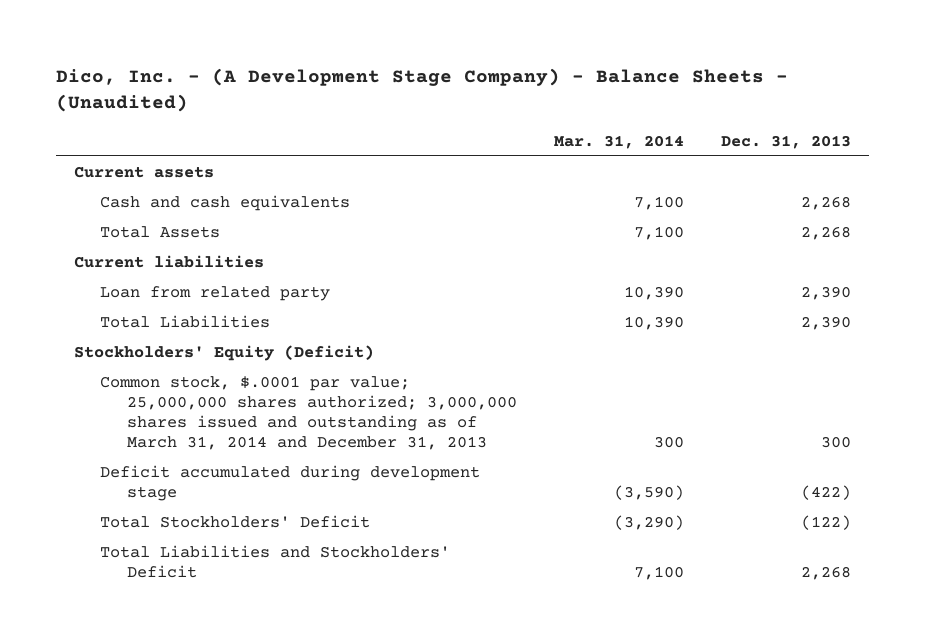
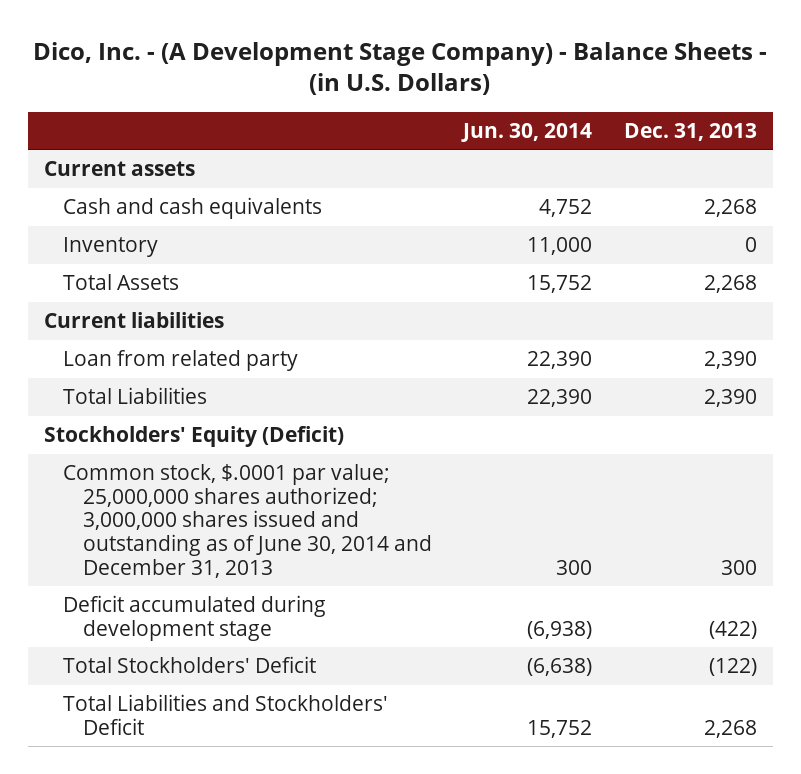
[55,68,788,113] Dico, Inc. - (A Development Stage Company) - Balance Sheets - (Unaudited) -> [33,41,768,96] Dico, Inc. - (A Development Stage Company) - Balance Sheets - (in U.S. Dollars)
[553,134,684,149] Mar. 31, 2014 -> none
none -> [461,122,593,142] Jun. 30, 2014
none -> [63,237,159,258] Inventory
[100,376,517,450] Common stock, $.0001 par value; 25,000,000 shares authorized; 3,000,000 shares issued and outstanding as of March 31, 2014 and December 31, 2013 -> [63,464,432,578] Common stock, $.0001 par value; 25,000,000 shares authorized; 3,000,000 shares issued and outstanding as of June 30, 2014 and December 31, 2013

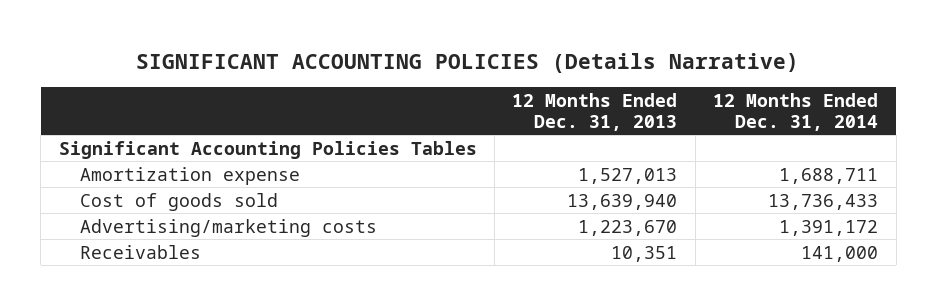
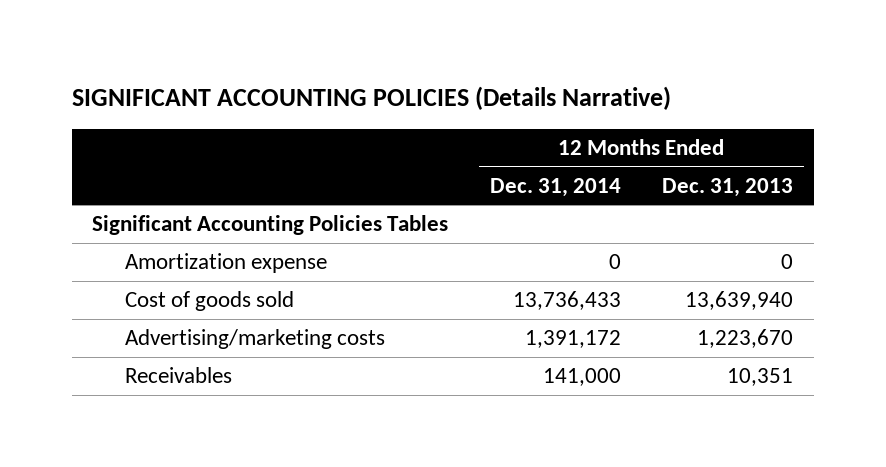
[578,167,678,184] 1,527,013 -> [781,254,794,270] 0
[779,167,879,184] 1,688,711 -> [608,254,621,270] 0

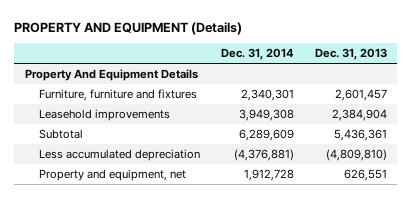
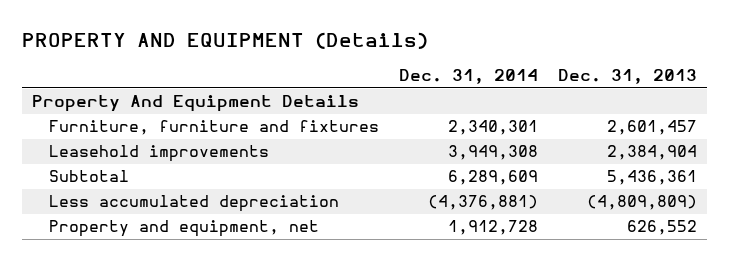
[325,149,387,162] (4,809,810) -> [586,195,697,211] (4,809,809)
[343,169,387,182] 626,551 -> [626,220,697,236] 626,552

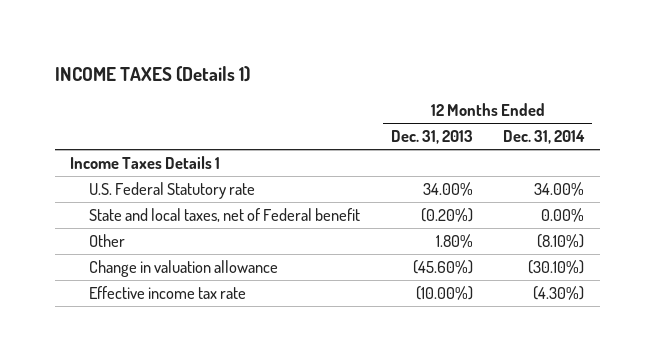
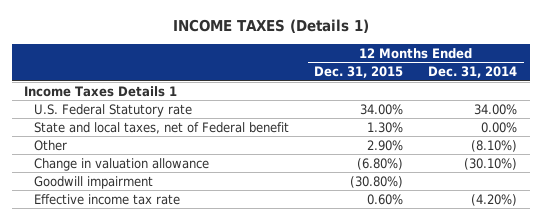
[390,130,473,145] Dec. 31, 2013 -> none
none -> [313,66,403,79] Dec. 31, 2015
none -> [33,175,153,189] Goodwill impairment
[533,286,585,301] (4.30%) -> [471,193,518,206] (4.20%)

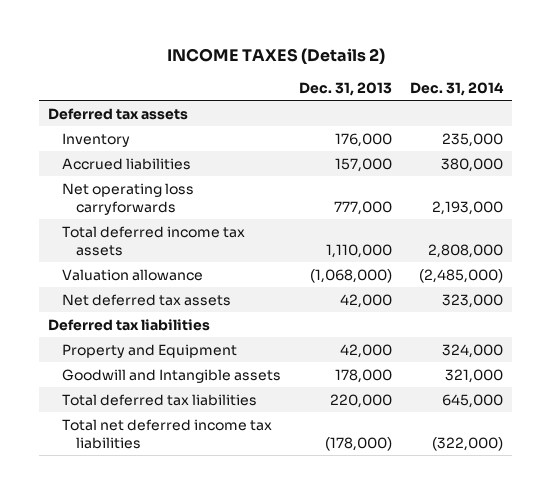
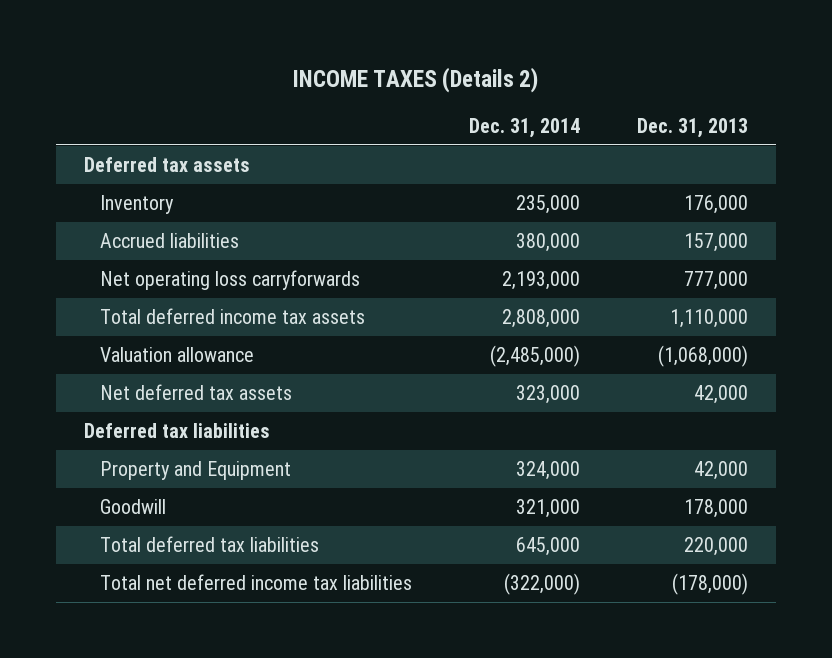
[62,368,282,383] Goodwill and Intangible assets -> [100,499,167,515] Goodwill

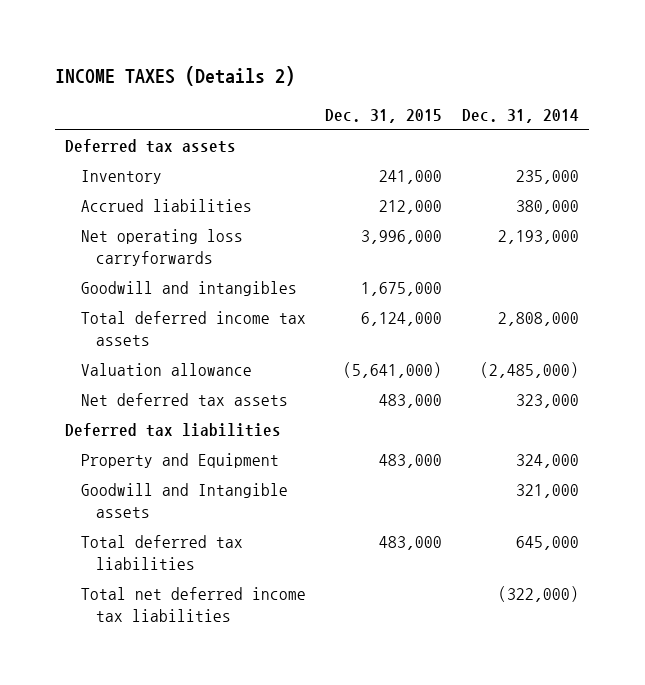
[636,117,748,138] Dec. 31, 2013 -> none
none -> [325,108,443,123] Dec. 31, 2015
none -> [80,280,297,296] Goodwill and intangibles
[100,499,167,515] Goodwill -> [80,482,288,518] Goodwill and Intangible assets

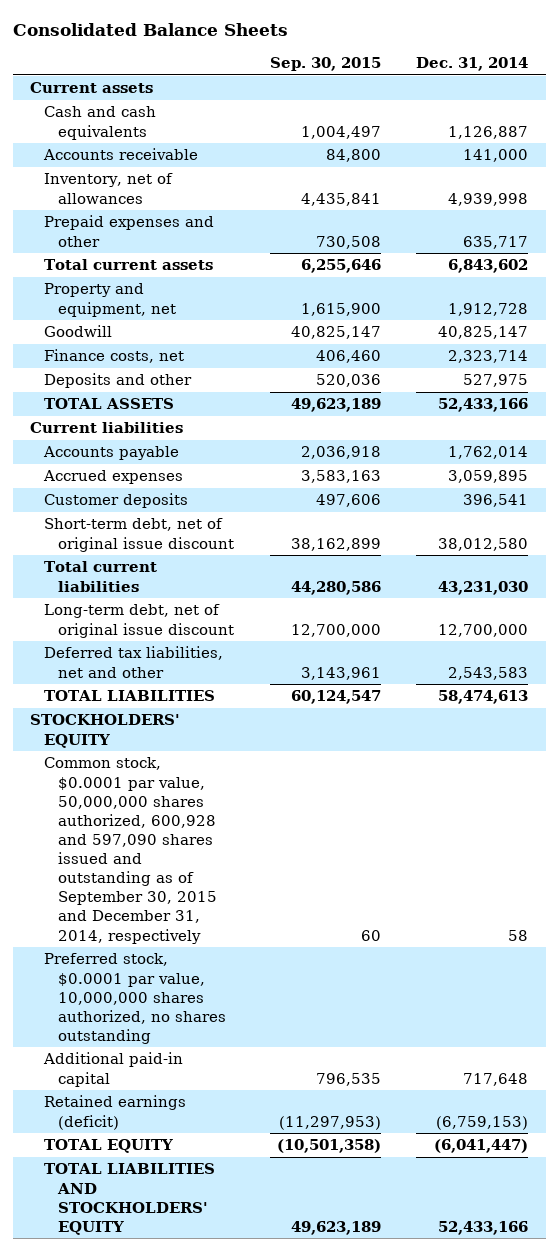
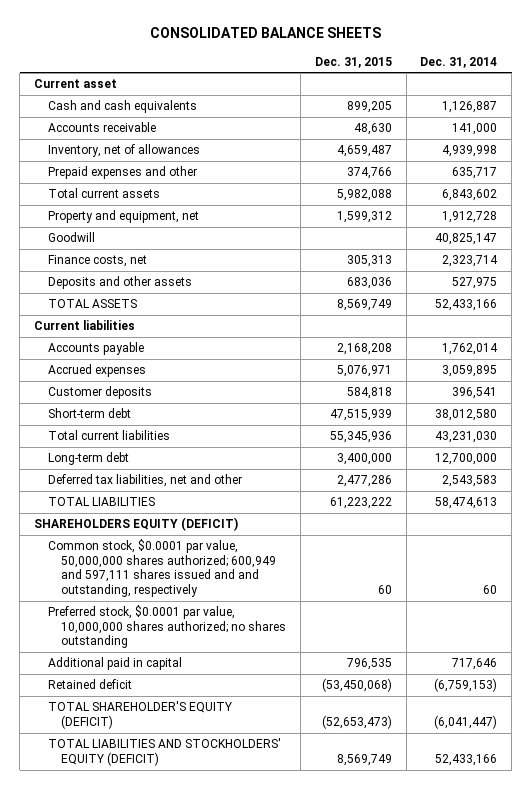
[12,22,288,36] Consolidated Balance Sheets -> [149,27,381,39] CONSOLIDATED BALANCE SHEETS
[269,57,381,72] Sep. 30, 2015 -> none
none -> [314,56,392,68] Dec. 31, 2015
[30,82,154,94] Current assets -> [34,79,118,89] Current asset
[44,373,193,389] Deposits and other -> [47,276,192,290] Deposits and other assets
[44,518,235,552] Short-term debt, net of original issue discount -> [47,408,131,419] Short-term debt
[44,604,235,638] Long-term debt, net of original issue discount -> [47,452,129,466] Long-term debt
[30,714,181,748] STOCKHOLDERS' EQUITY -> [34,517,239,532] SHAREHOLDERS EQUITY (DEFICIT)
[44,757,218,944] Common stock, $0.0001 par value, 50,000,000 shares authorized, 600,928 and 597,090 shares issued and outstanding as of September 30, 2015 and December 31, 2014, respectively -> [47,539,277,598] Common stock, $0.0001 par value, 50,000,000 shares authorized; 600,949 and 597,111 shares issued and and outstanding, respectively
[508,929,529,941] 58 -> [483,585,498,595] 60
[44,953,227,1044] Preferred stock, $0.0001 par value, 10,000,000 shares authorized, no shares outstanding -> [47,605,287,649] Preferred stock, $0.0001 par value, 10,000,000 shares authorized; no shares outstanding
[43,1052,184,1087] Additional paid-in capital -> [47,657,182,671] Additional paid in capital
[463,1072,529,1086] 717,648 -> [452,658,498,671] 717,646
[44,1095,187,1130] Retained earnings (deficit) -> [47,679,132,690] Retained deficit
[44,1139,174,1154] TOTAL EQUITY -> [47,701,232,729] TOTAL SHAREHOLDER'S EQUITY (DEFICIT)
[44,1163,216,1235] TOTAL LIABILITIES AND STOCKHOLDERS' EQUITY -> [47,738,281,766] TOTAL LIABILITIES AND STOCKHOLDERS' EQUITY (DEFICIT)

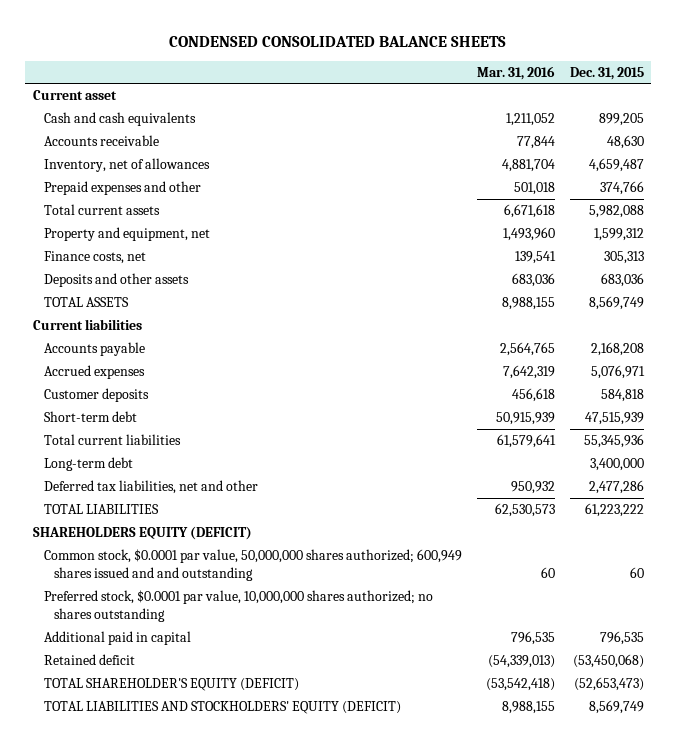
[149,27,381,39] CONSOLIDATED BALANCE SHEETS -> [169,35,507,47] CONDENSED CONSOLIDATED BALANCE SHEETS
[420,56,498,68] Dec. 31, 2014 -> none
none -> [476,65,555,80] Mar. 31, 2016
[47,232,95,243] Goodwill -> none
[47,539,277,598] Common stock, $0.0001 par value, 50,000,000 shares authorized; 600,949 and 597,111 shares issued and and outstanding, respectively -> [43,549,462,582] Common stock, $0.0001 par value, 50,000,000 shares authorized; 600,949 shares issued and and outstanding

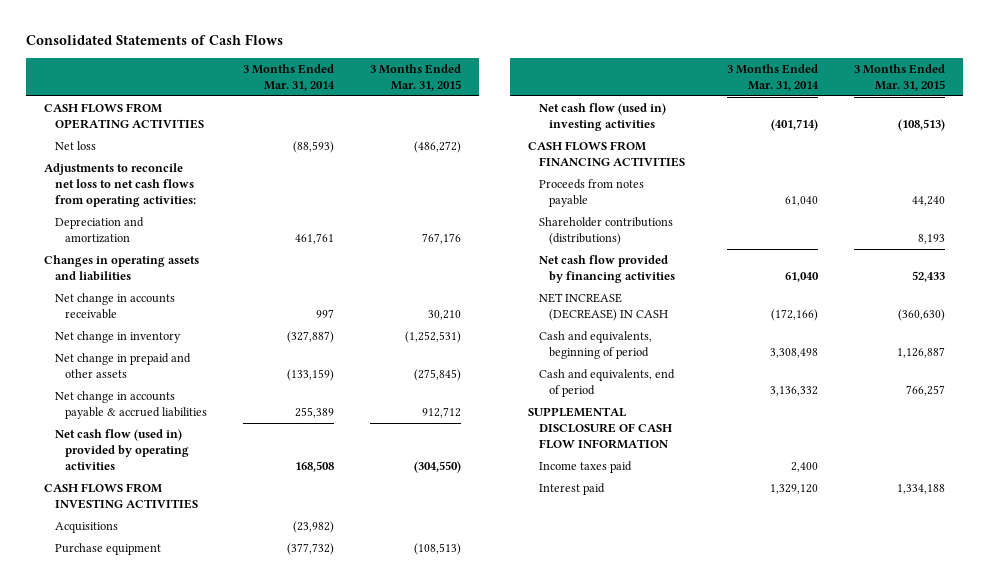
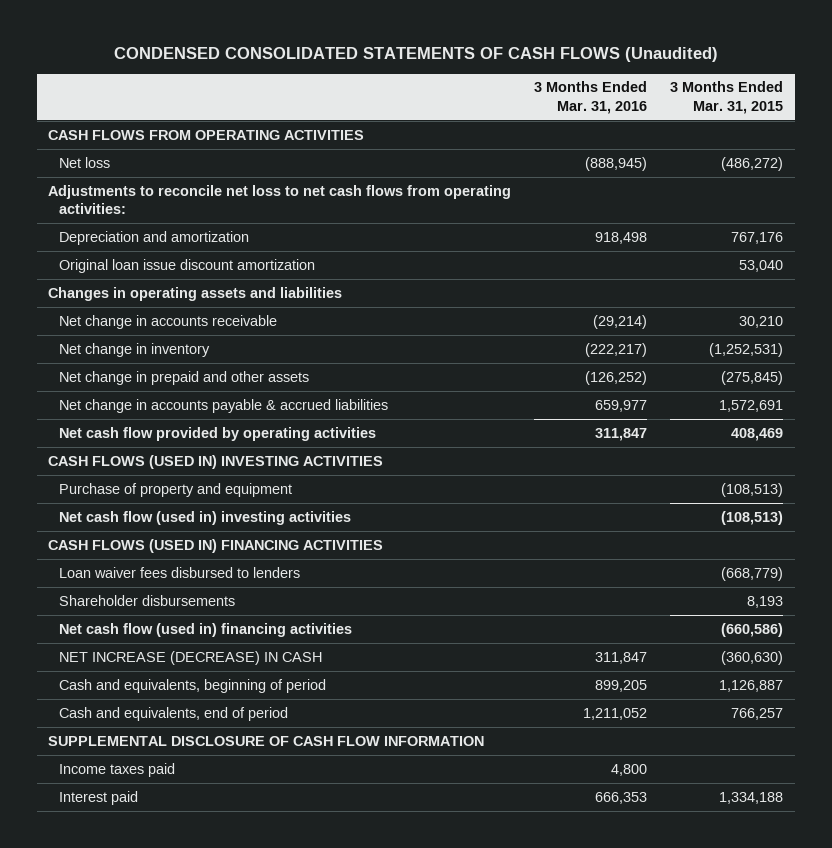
[26,34,284,46] Consolidated Statements of Cash Flows -> [113,47,718,63] CONDENSED CONSOLIDATED STATEMENTS OF CASH FLOWS (Unaudited)
[243,63,336,91] 3 Months Ended Mar. 31, 2014 -> none
none -> [534,81,648,114] 3 Months Ended Mar. 31, 2016
none -> [59,258,316,273] Original loan issue discount amortization
[54,522,118,534] Acquisitions -> none
[422,407,462,419] 912,712 -> [719,399,784,412] 1,572,691
[54,429,190,470] Net cash flow (used in) provided by operating activities -> [59,426,377,441] Net cash flow provided by operating activities
[414,460,462,473] (304,550) -> [731,427,784,441] 408,469
[44,483,198,510] CASH FLOWS FROM INVESTING ACTIVITIES -> [48,454,384,469] CASH FLOWS (USED IN) INVESTING ACTIVITIES
[54,543,161,556] Purchase equipment -> [59,482,293,497] Purchase of property and equipment
[538,179,644,208] Proceeds from notes payable -> none
[528,141,685,168] CASH FLOWS FROM FINANCING ACTIVITIES -> [48,538,384,553] CASH FLOWS (USED IN) FINANCING ACTIVITIES
none -> [59,566,301,578] Loan waiver fees disbursed to lenders
[538,217,673,246] Shareholder contributions (distributions) -> [59,594,236,606] Shareholder disbursements
[538,255,676,284] Net cash flow provided by financing activities -> [59,622,353,637] Net cash flow (used in) financing activities
[912,271,946,283] 52,433 -> [721,622,784,637] (660,586)

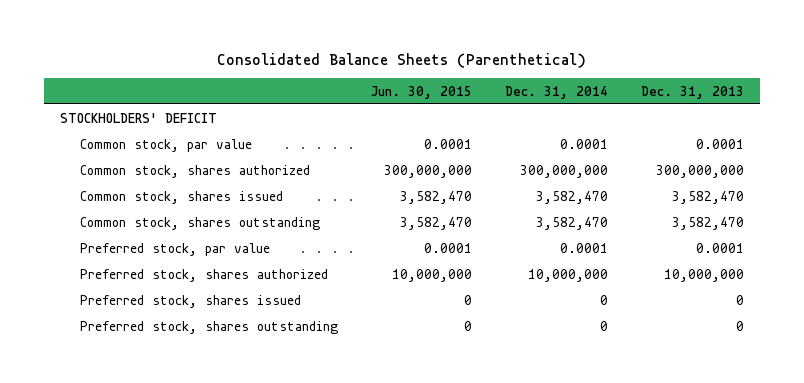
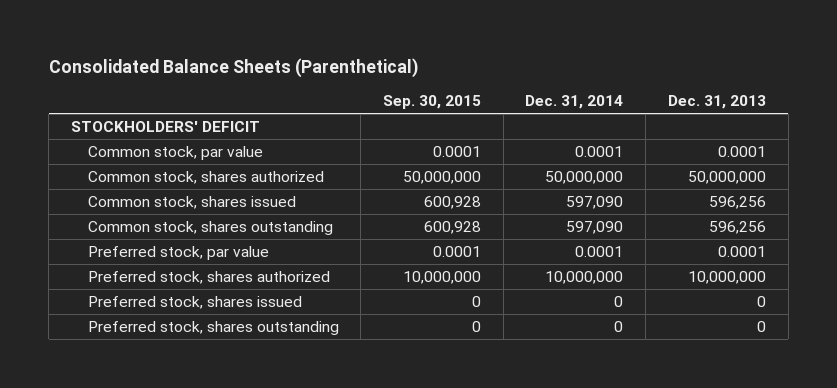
[370,85,472,99] Jun. 30, 2015 -> none
none -> [382,95,481,110] Sep. 30, 2015
[519,164,608,178] 300,000,000 -> [545,170,624,184] 50,000,000
[655,164,744,178] 300,000,000 -> [687,170,766,184] 50,000,000
[535,190,608,204] 3,582,470 -> [566,195,624,209] 597,090
[671,190,744,204] 3,582,470 -> [708,195,766,209] 596,256
[535,216,608,230] 3,582,470 -> [566,220,624,234] 597,090
[671,216,744,230] 3,582,470 -> [708,220,766,234] 596,256

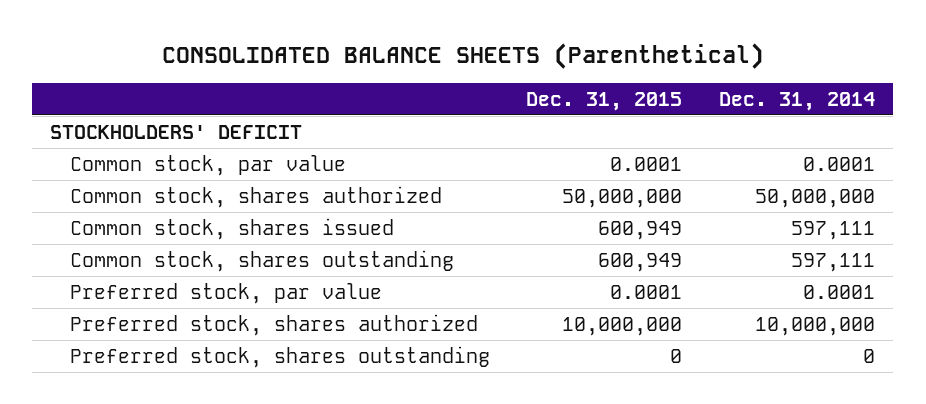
[48,57,418,78] Consolidated Balance Sheets (Parenthetical) -> [161,42,764,69] CONSOLIDATED BALANCE SHEETS (Parenthetical)
[382,95,481,110] Sep. 30, 2015 -> none
[667,95,766,110] Dec. 31, 2013 -> none
none -> [526,91,683,111] Dec. 31, 2015
[566,195,624,209] 597,090 -> [791,220,876,240] 597,111
[566,220,624,234] 597,090 -> [791,252,876,272] 597,111
[87,295,302,309] Preferred stock, shares issued -> none

